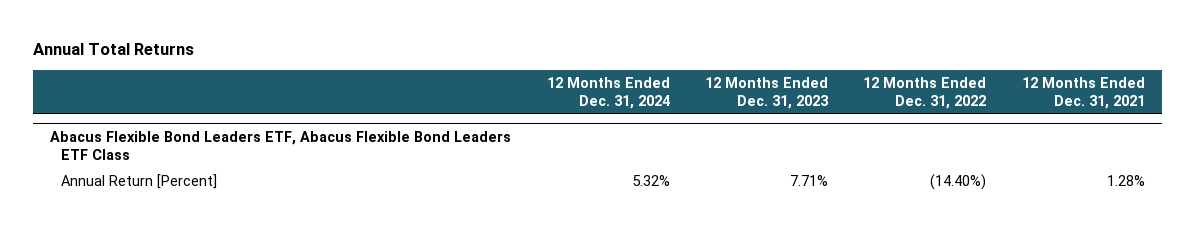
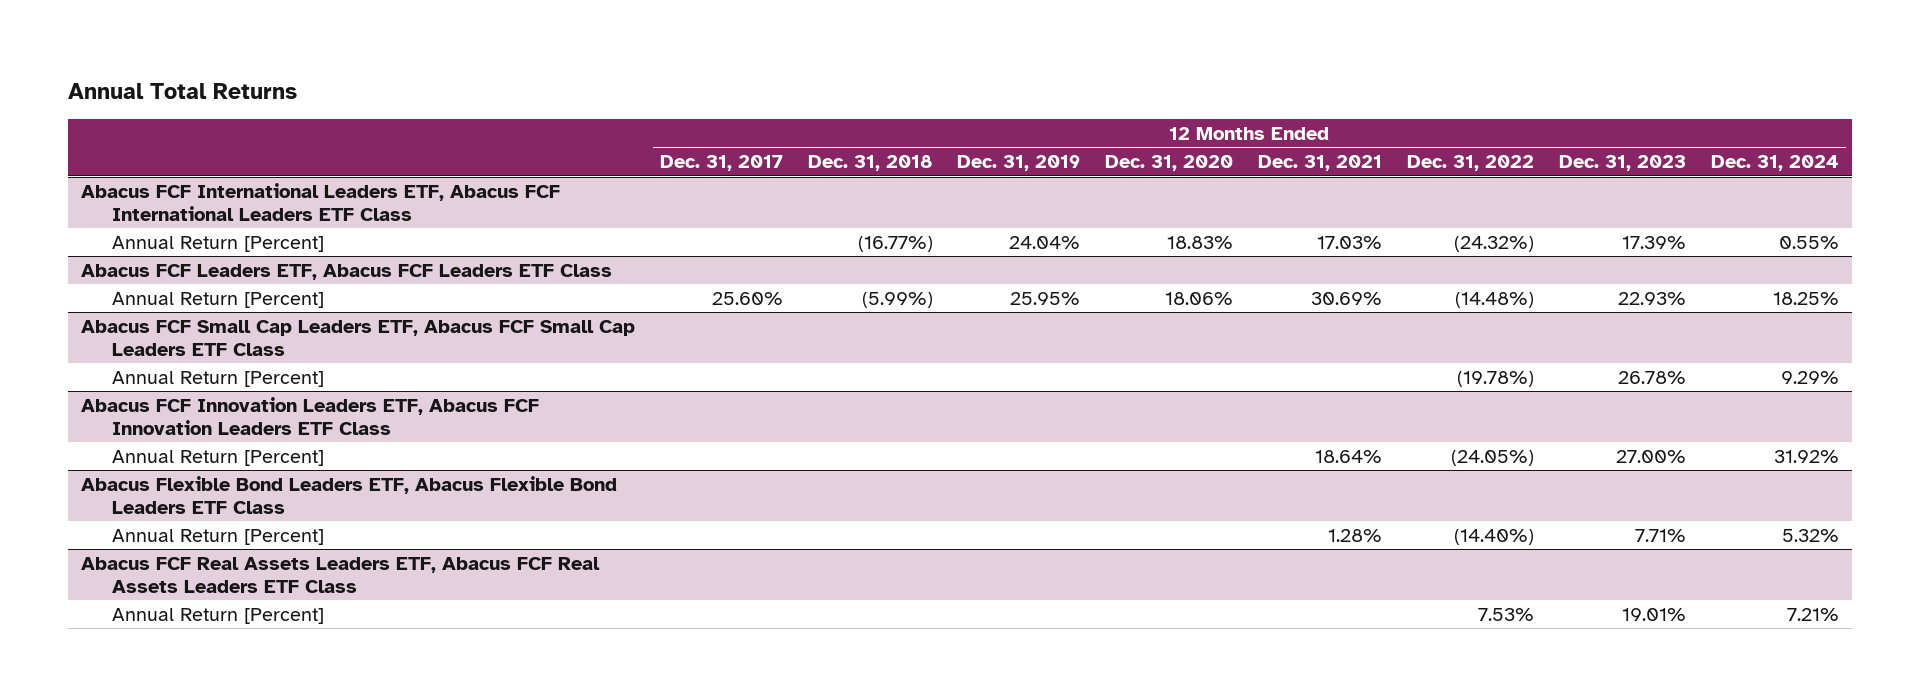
none -> [659,155,783,172] Dec. 31, 2017
none -> [807,155,933,172] Dec. 31, 2018
none -> [957,155,1081,172] Dec. 31, 2019
none -> [1105,155,1234,172] Dec. 31, 2020
none -> [80,182,560,222] Abacus FCF International Leaders ETF, Abacus FCF International Leaders ETF Class
none -> [112,235,325,252] Annual Return [Percent]
none -> [80,263,612,280] Abacus FCF Leaders ETF, Abacus FCF Leaders ETF Class
none -> [112,291,325,308] Annual Return [Percent]
none -> [80,319,635,357] Abacus FCF Small Cap Leaders ETF, Abacus FCF Small Cap Leaders ETF Class
none -> [112,370,325,387] Annual Return [Percent]
none -> [80,396,539,436] Abacus FCF Innovation Leaders ETF, Abacus FCF Innovation Leaders ETF Class
none -> [112,449,325,466] Annual Return [Percent]
none -> [80,556,600,594] Abacus FCF Real Assets Leaders ETF, Abacus FCF Real Assets Leaders ETF Class
none -> [112,607,325,624] Annual Return [Percent]

